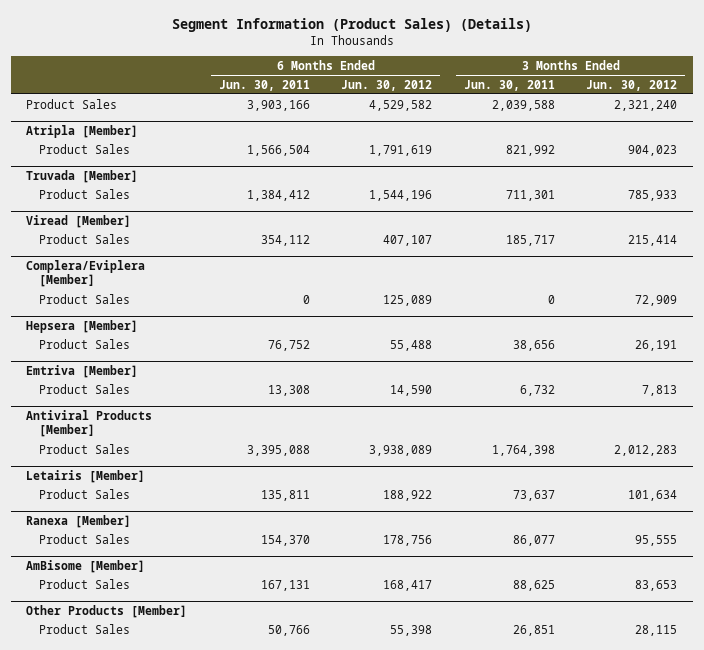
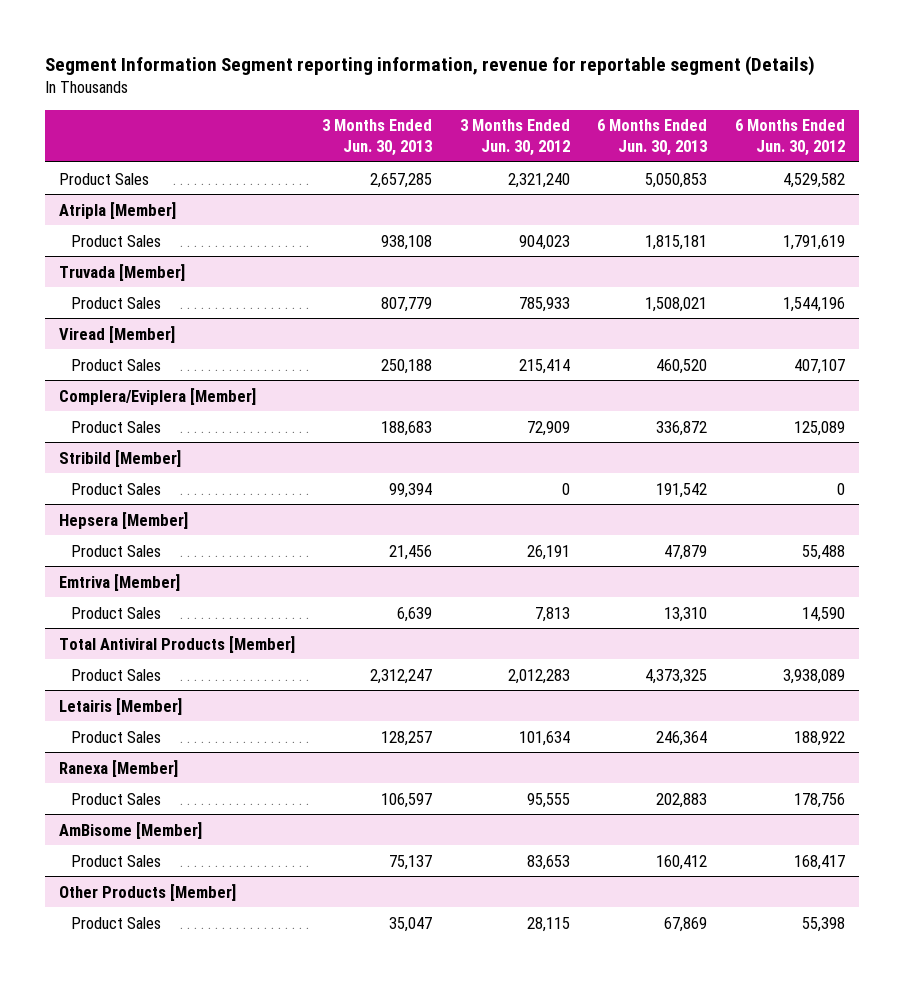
[171,17,532,32] Segment Information (Product Sales) (Details) -> [45,55,816,76] Segment Information Segment reporting information, revenue for reportable segment (Details)
[218,79,310,91] Jun. 30, 2011 -> none
[463,79,555,91] Jun. 30, 2011 -> none
none -> [322,119,433,157] 3 Months Ended Jun. 30, 2013
none -> [597,119,708,157] 6 Months Ended Jun. 30, 2013
none -> [58,449,181,467] Stribild [Member]
none -> [71,482,162,495] Product Sales
[26,409,153,438] Antiviral Products [Member] -> [58,635,295,653] Total Antiviral Products [Member]

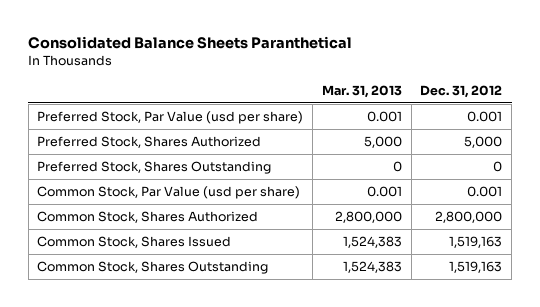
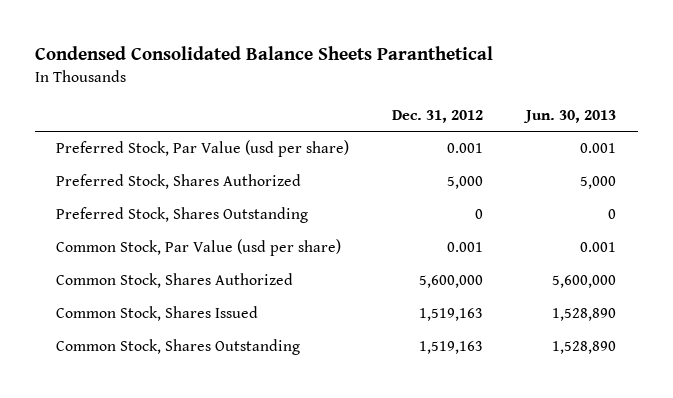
[28,35,353,49] Consolidated Balance Sheets Paranthetical -> [35,46,494,61] Condensed Consolidated Balance Sheets Paranthetical
[321,84,402,98] Mar. 31, 2013 -> none
none -> [523,109,617,123] Jun. 30, 2013
[435,211,503,224] 2,800,000 -> [419,275,484,289] 5,600,000

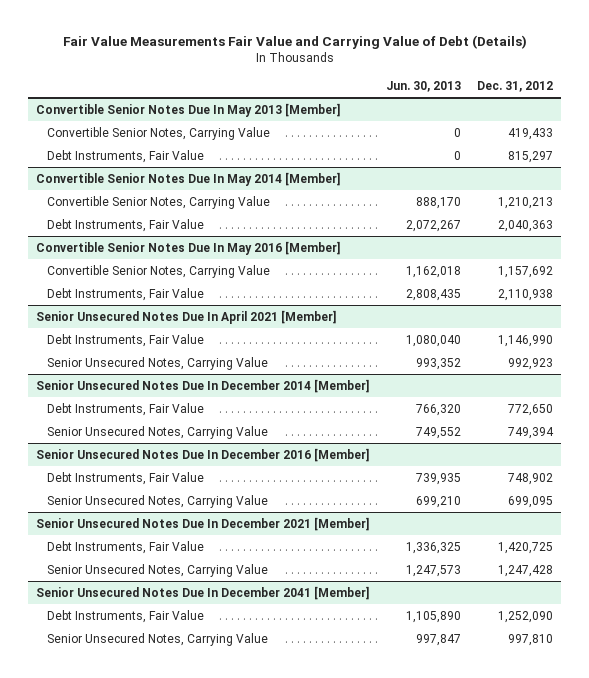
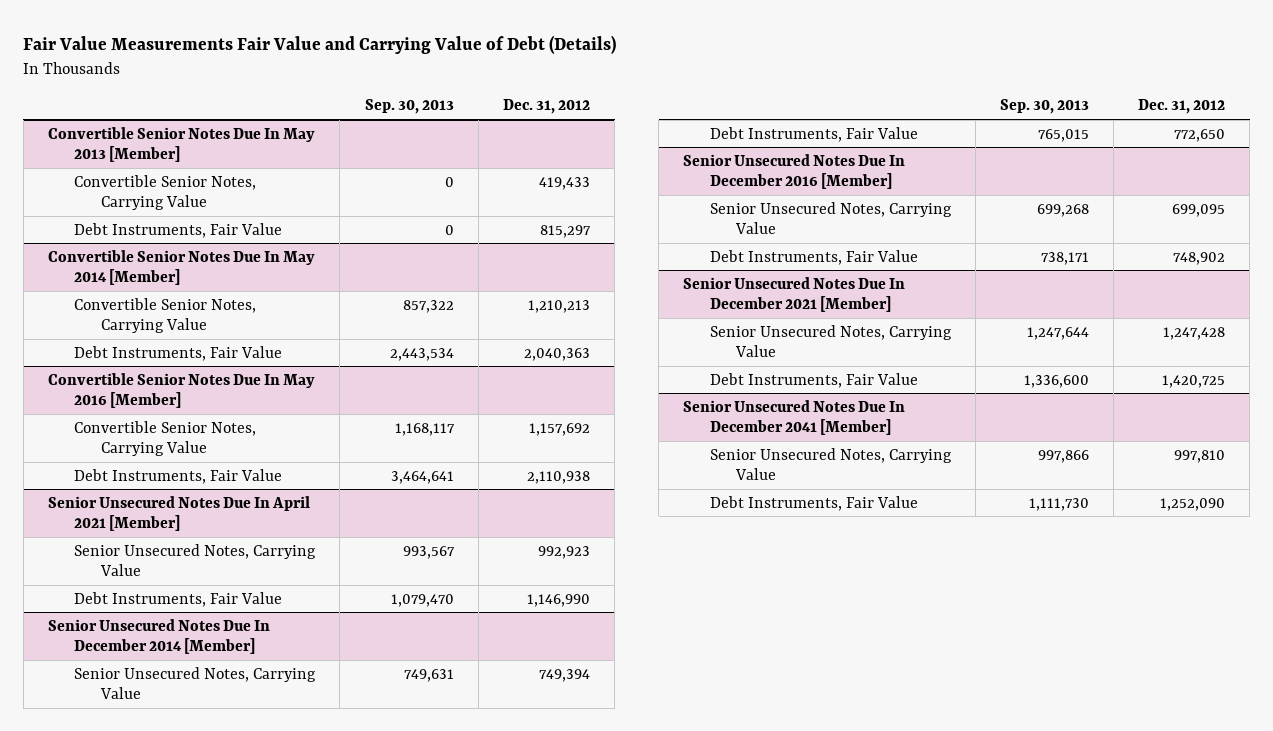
[386,80,462,92] Jun. 30, 2013 -> none
none -> [364,99,454,115] Sep. 30, 2013
[47,333,205,347] Debt Instruments, Fair Value -> [74,591,283,607] Debt Instruments, Fair Value
[47,402,205,416] Debt Instruments, Fair Value -> [709,126,918,142] Debt Instruments, Fair Value
[47,471,205,485] Debt Instruments, Fair Value -> [709,249,918,265] Debt Instruments, Fair Value
[47,540,205,554] Debt Instruments, Fair Value -> [709,372,918,388] Debt Instruments, Fair Value
[47,609,205,623] Debt Instruments, Fair Value -> [709,495,918,511] Debt Instruments, Fair Value

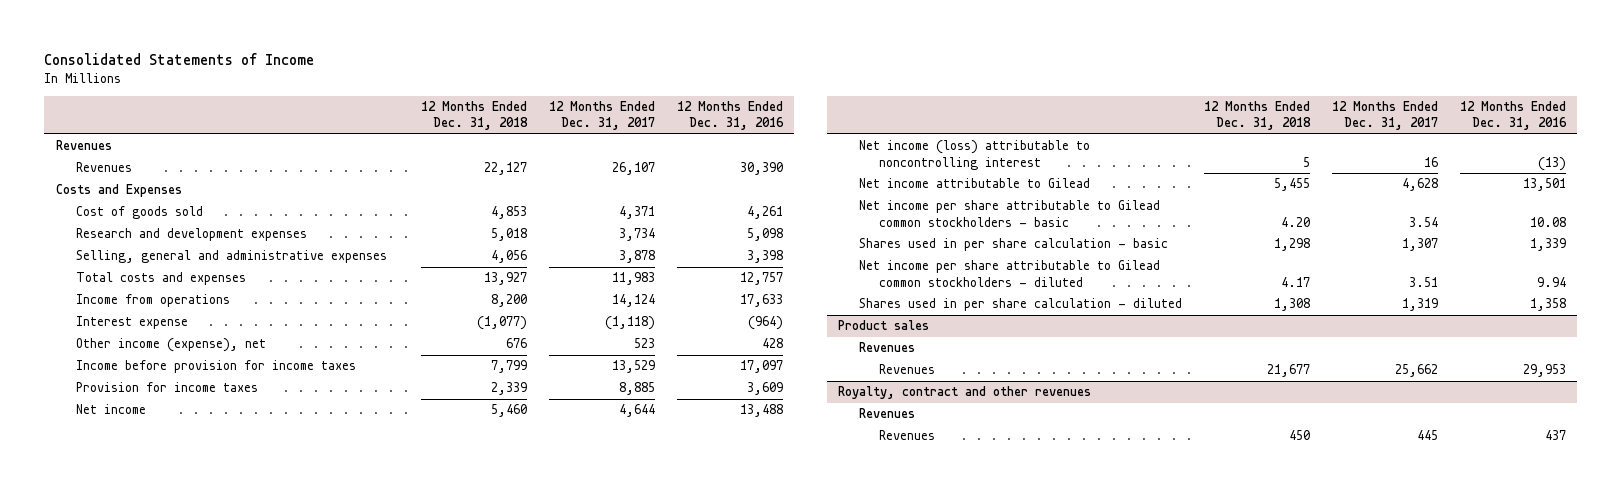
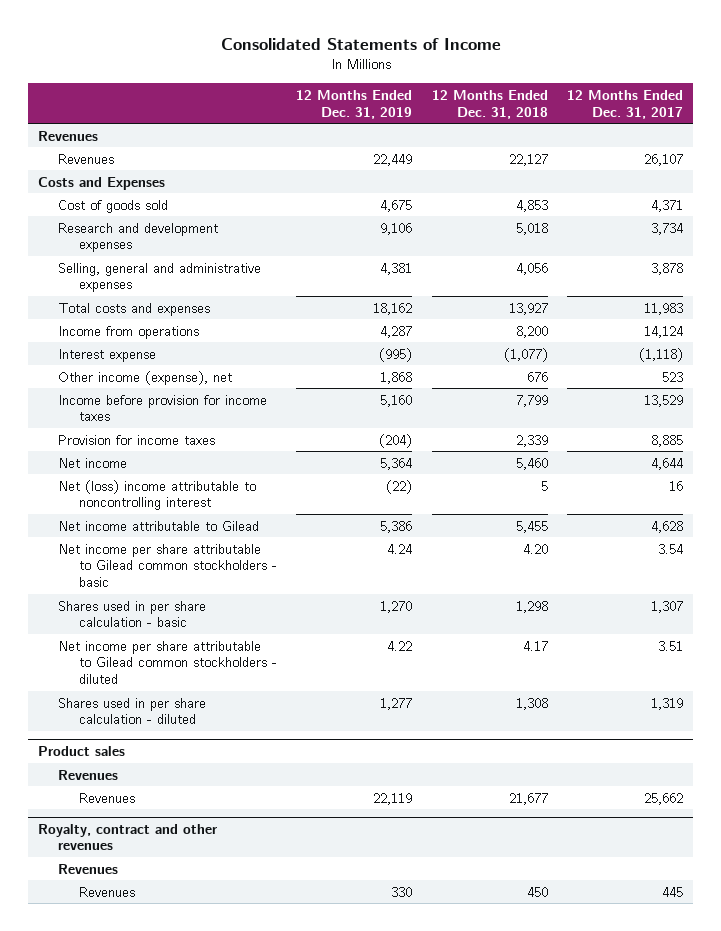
[677,101,785,131] 12 Months Ended Dec. 31, 2016 -> none
none -> [296,89,413,119] 12 Months Ended Dec. 31, 2019
[858,140,1090,170] Net income (loss) attributable to noncontrolling interest -> [58,479,257,511] Net (loss) income attributable to noncontrolling interest

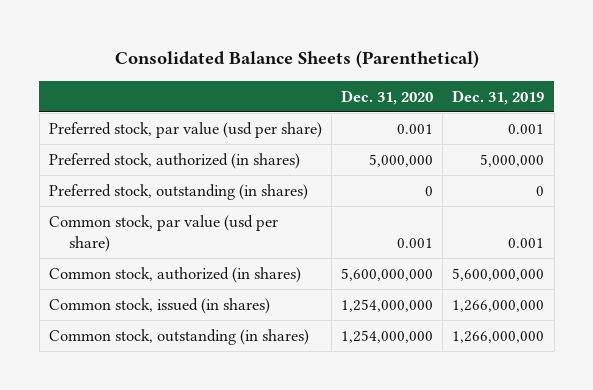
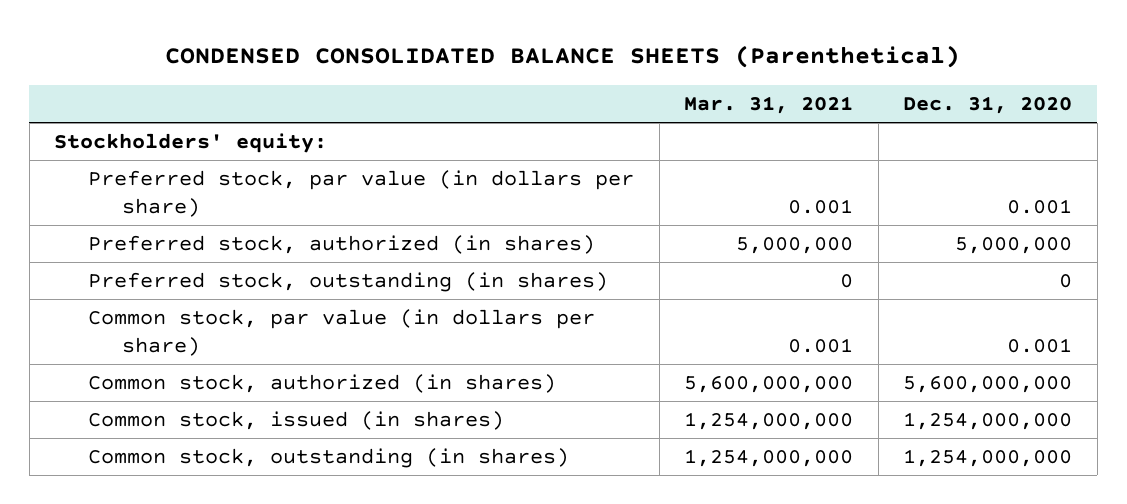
[114,50,479,69] Consolidated Balance Sheets (Parenthetical) -> [165,45,961,69] CONDENSED CONSOLIDATED BALANCE SHEETS (Parenthetical)
[452,89,545,105] Dec. 31, 2019 -> none
none -> [684,96,854,115] Mar. 31, 2021
none -> [54,133,328,154] Stockholders' equity:
[48,121,322,138] Preferred stock, par value (usd per share) -> [88,170,635,217] Preferred stock, par value (in dollars per share)
[48,214,278,253] Common stock, par value (usd per share) -> [88,309,596,356] Common stock, par value (in dollars per share)

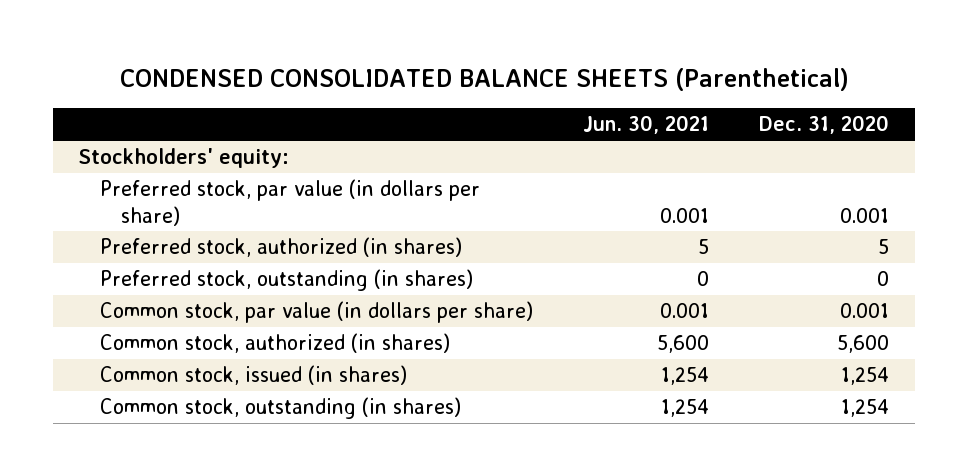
[684,96,854,115] Mar. 31, 2021 -> none
none -> [583,115,710,135] Jun. 30, 2021
[955,237,1073,255] 5,000,000 -> [878,239,890,255] 5
[903,376,1073,394] 5,600,000,000 -> [837,335,890,354] 5,600
[903,412,1073,431] 1,254,000,000 -> [841,367,890,386] 1,254
[903,449,1073,468] 1,254,000,000 -> [841,399,890,418] 1,254

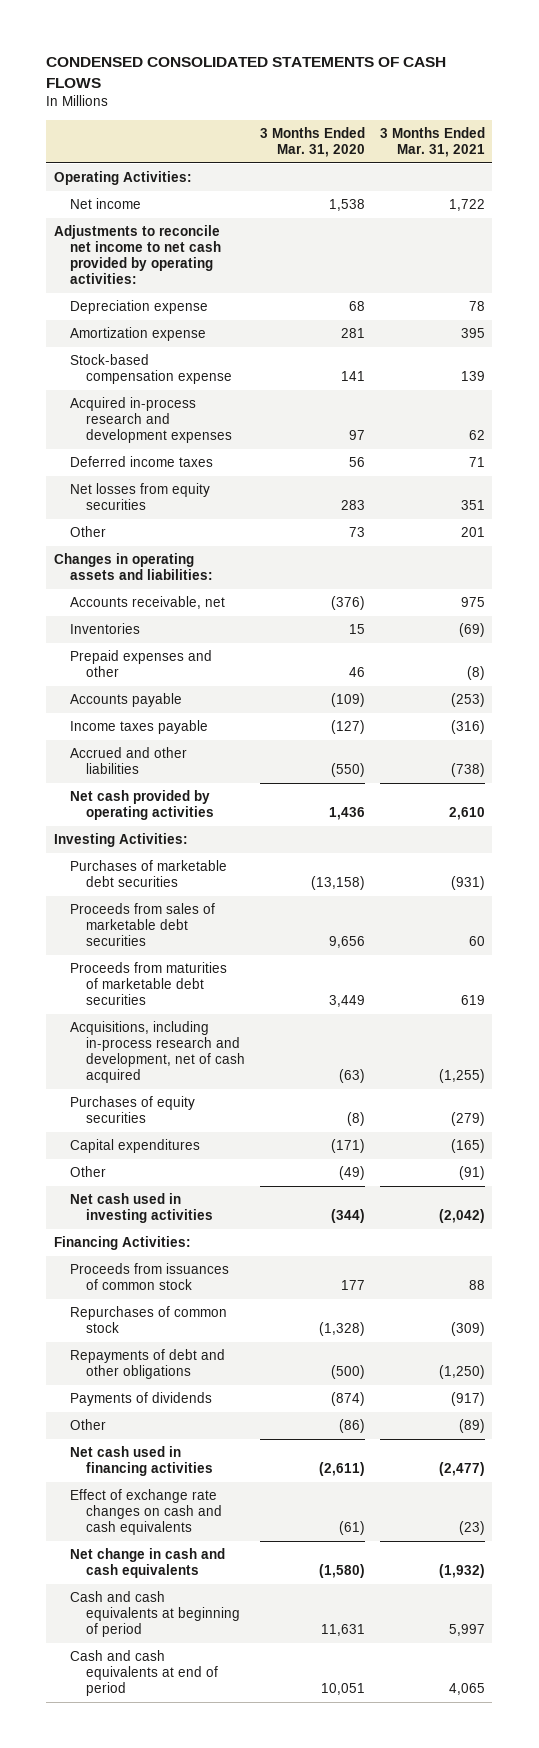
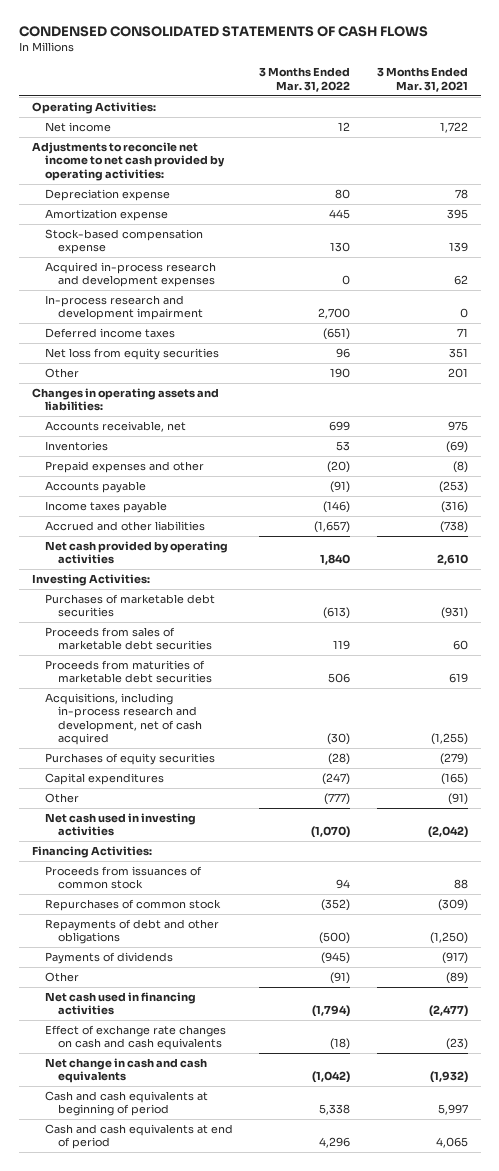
[259,126,365,157] 3 Months Ended Mar. 31, 2020 -> none
none -> [259,67,351,92] 3 Months Ended Mar. 31, 2022
none -> [45,294,204,321] In-process research and development impairment
[69,483,210,511] Net losses from equity securities -> [45,347,220,360] Net loss from equity securities

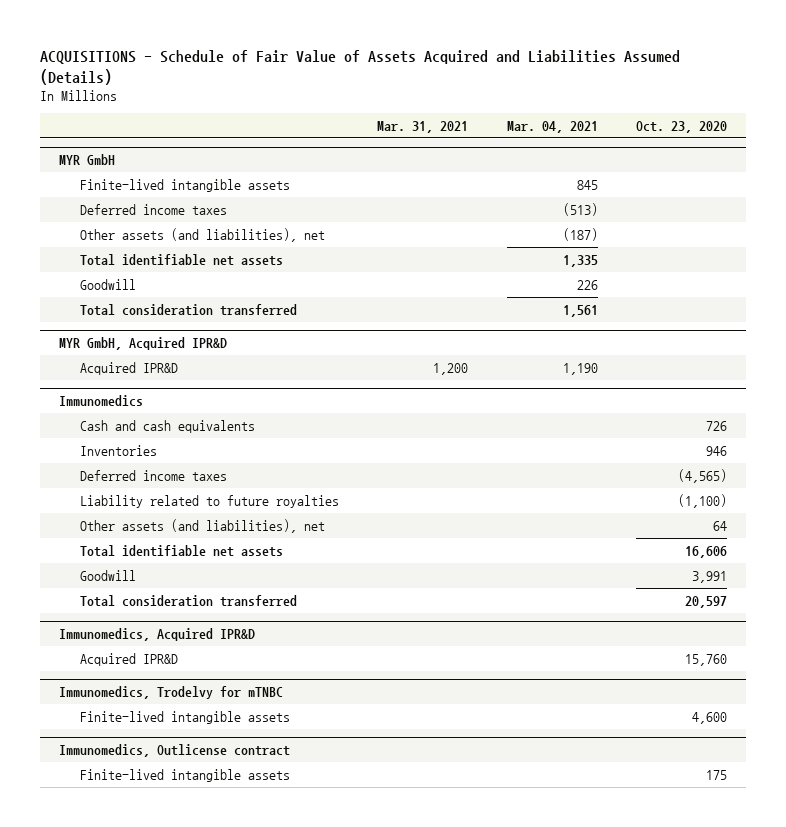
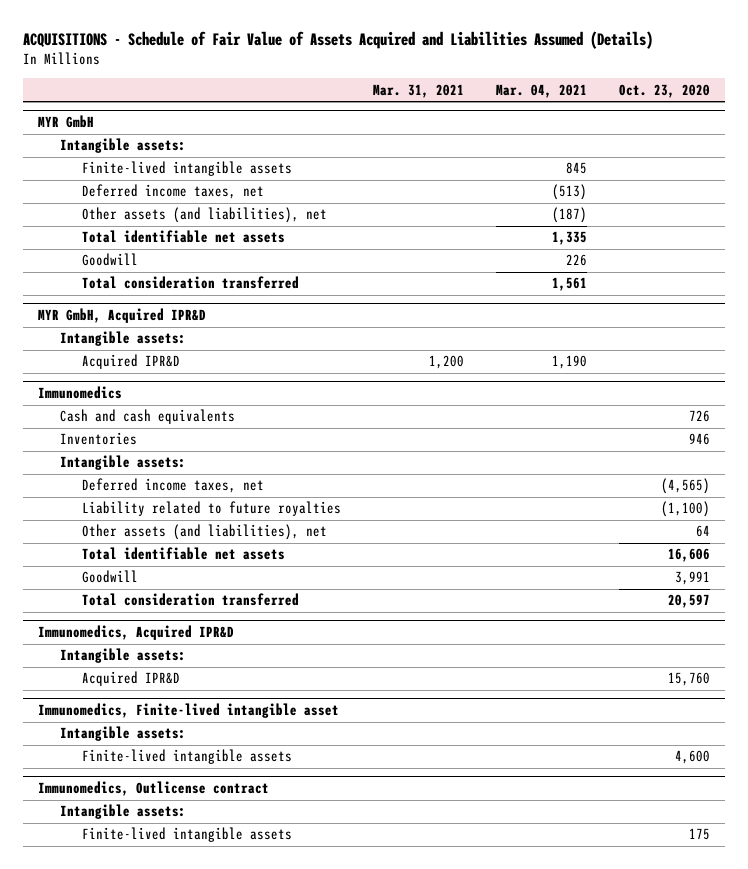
none -> [60,138,187,154] Intangible assets:
[80,203,228,215] Deferred income taxes -> [82,184,265,200] Deferred income taxes, net
none -> [60,331,187,347] Intangible assets:
none -> [60,455,187,471] Intangible assets:
[80,469,228,481] Deferred income taxes -> [82,478,265,494] Deferred income taxes, net
none -> [60,648,187,664] Intangible assets:
[59,685,284,699] Immunomedics, Trodelvy for mTNBC -> none
none -> [38,703,340,719] Immunomedics, Finite-lived intangible asset
none -> [60,726,187,742] Intangible assets:
none -> [60,804,187,820] Intangible assets:

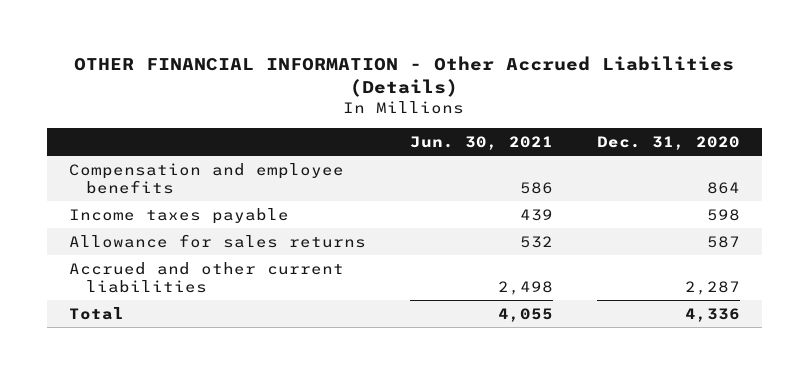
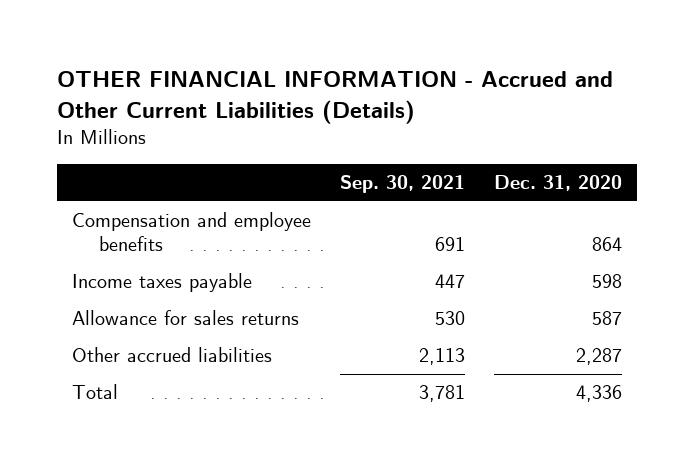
[74,56,735,98] OTHER FINANCIAL INFORMATION - Other Accrued Liabilities (Details) -> [56,71,613,124] OTHER FINANCIAL INFORMATION - Accrued and Other Current Liabilities (Details)
[409,135,553,150] Jun. 30, 2021 -> none
none -> [339,175,465,194] Sep. 30, 2021
[68,261,344,293] Accrued and other current liabilities -> [71,347,272,363] Other accrued liabilities

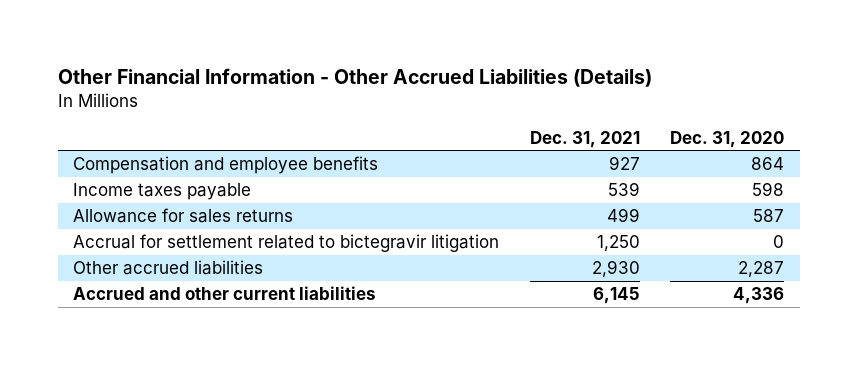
[56,71,613,124] OTHER FINANCIAL INFORMATION - Accrued and Other Current Liabilities (Details) -> [58,68,653,88] Other Financial Information - Other Accrued Liabilities (Details)
[339,175,465,194] Sep. 30, 2021 -> none
none -> [529,130,640,148] Dec. 31, 2021
none -> [73,234,500,253] Accrual for settlement related to bictegravir litigation
[71,384,118,400] Total -> [73,286,377,301] Accrued and other current liabilities

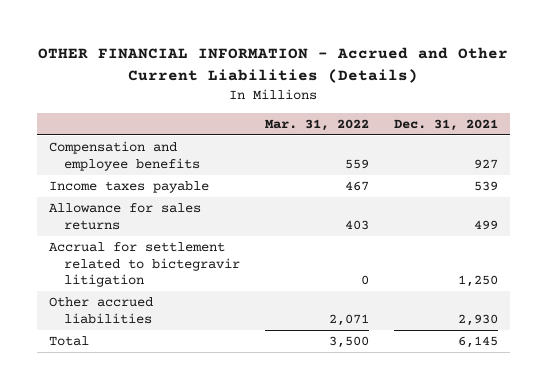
[58,68,653,88] Other Financial Information - Other Accrued Liabilities (Details) -> [38,47,509,84] OTHER FINANCIAL INFORMATION - Accrued and Other Current Liabilities (Details)
[670,130,785,148] Dec. 31, 2020 -> none
none -> [264,119,369,132] Mar. 31, 2022
[73,286,377,301] Accrued and other current liabilities -> [49,335,90,346] Total

